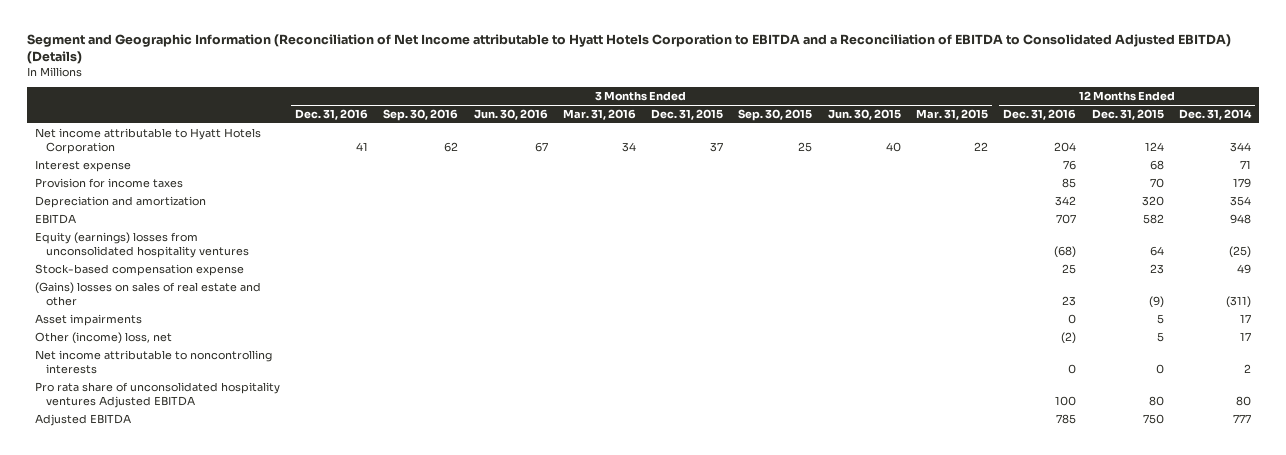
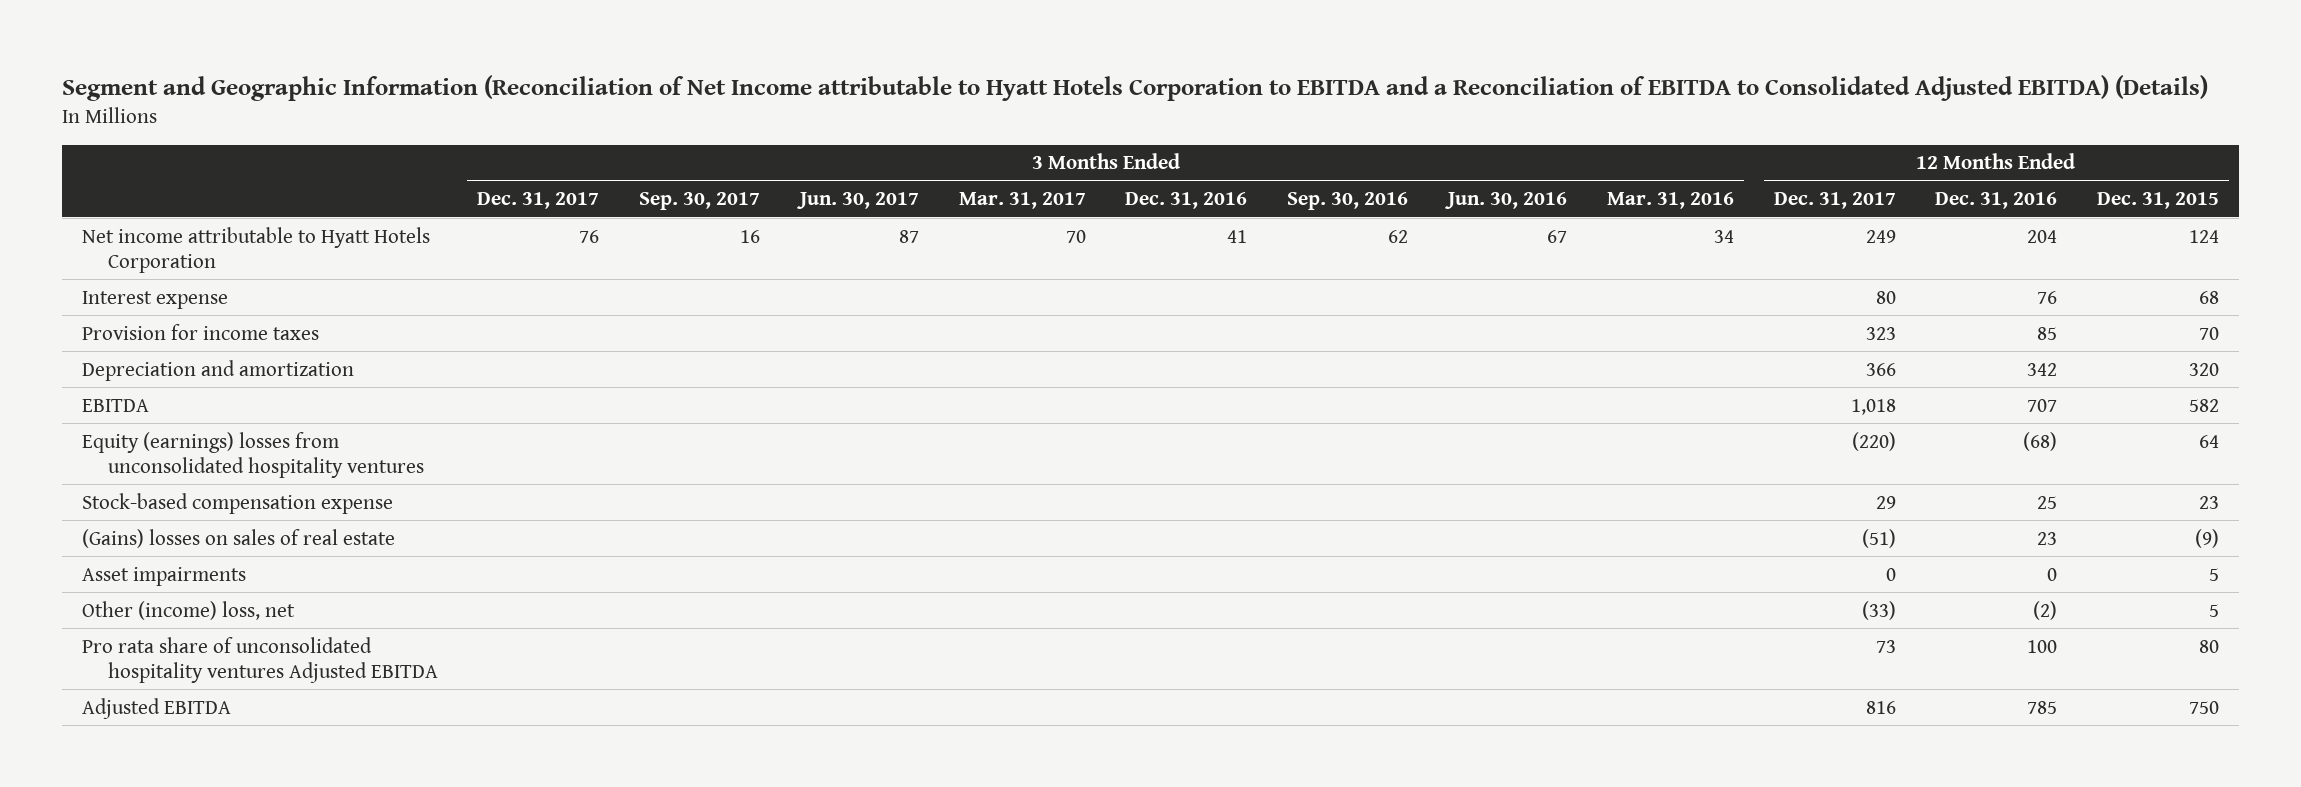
[651,108,724,120] Dec. 31, 2015 -> none
[738,108,813,121] Sep. 30, 2015 -> none
[827,108,901,120] Jun. 30, 2015 -> none
[916,108,989,120] Mar. 31, 2015 -> none
[1178,108,1252,120] Dec. 31, 2014 -> none
none -> [477,192,600,210] Dec. 31, 2017
none -> [639,192,761,211] Sep. 30, 2017
none -> [796,192,919,210] Jun. 30, 2017
none -> [958,192,1086,210] Mar. 31, 2017
none -> [1773,192,1896,210] Dec. 31, 2017
[34,281,261,306] (Gains) losses on sales of real estate and other -> [81,528,395,548] (Gains) losses on sales of real estate
[34,349,272,374] Net income attributable to noncontrolling interests -> none

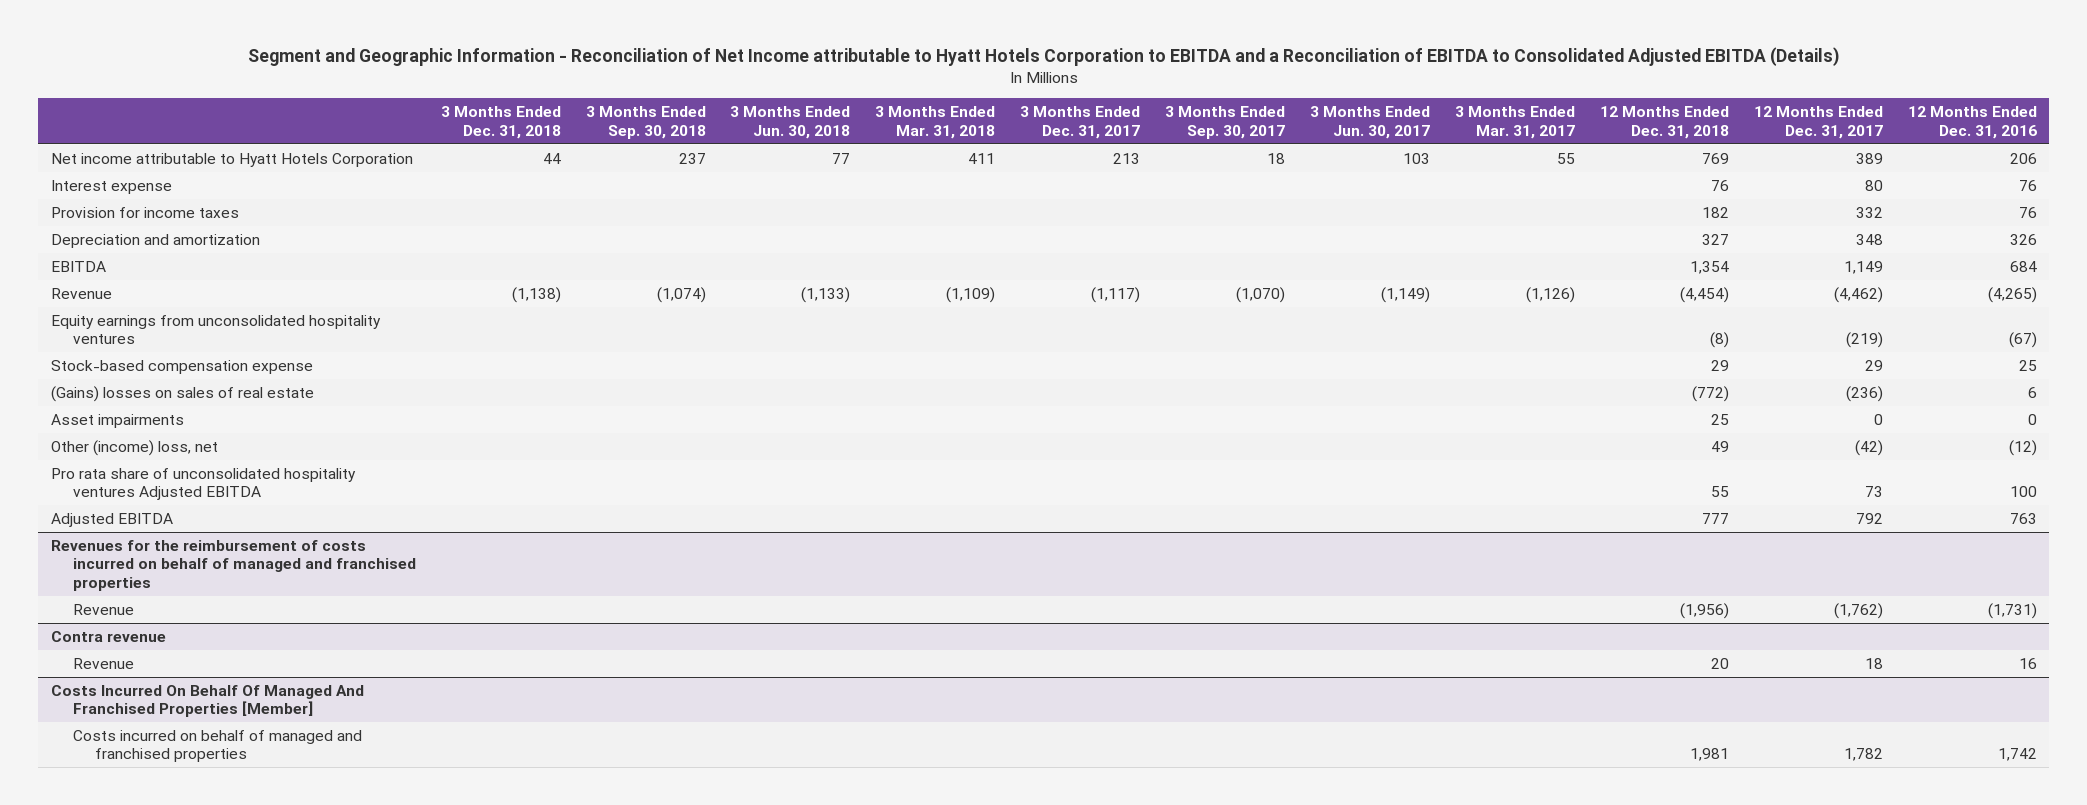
[61,74,2208,101] Segment and Geographic Information (Reconciliation of Net Income attributable to Hyatt Hotels Corporation to EBITDA and a Reconciliation of EBITDA to Consolidated Adjusted EBITDA) (Details) -> [247,47,1840,67] Segment and Geographic Information - Reconciliation of Net Income attributable to Hyatt Hotels Corporation to EBITDA and a Reconciliation of EBITDA to Consolidated Adjusted EBITDA (Details)
[1125,192,1248,210] Dec. 31, 2016 -> none
[1287,192,1409,211] Sep. 30, 2016 -> none
[1445,192,1568,210] Jun. 30, 2016 -> none
[1606,192,1734,210] Mar. 31, 2016 -> none
[2097,192,2220,210] Dec. 31, 2015 -> none
none -> [440,106,561,139] 3 Months Ended Dec. 31, 2018
none -> [585,106,706,139] 3 Months Ended Sep. 30, 2018
none -> [730,106,851,139] 3 Months Ended Jun. 30, 2018
none -> [875,106,996,139] 3 Months Ended Mar. 31, 2018
none -> [1599,106,1729,139] 12 Months Ended Dec. 31, 2018
[579,229,600,243] 76 -> [1113,152,1141,164] 213
[740,229,761,243] 16 -> [1267,152,1286,164] 18
[898,229,919,243] 87 -> [1403,152,1431,164] 103
[1065,229,1086,243] 70 -> [1556,152,1575,164] 55
[1865,229,1896,243] 249 -> [1855,152,1883,164] 389
[2027,229,2058,243] 204 -> [2009,152,2037,164] 206
[1865,326,1896,340] 323 -> [1855,206,1883,218] 332
[2037,326,2058,340] 85 -> [2018,206,2037,218] 76
[1865,362,1896,376] 366 -> [1855,233,1883,245] 348
[2027,362,2058,376] 342 -> [2009,233,2037,245] 326
[1850,398,1896,415] 1,018 -> [1843,260,1883,274] 1,149
[2027,398,2058,412] 707 -> [2009,260,2037,272] 684
none -> [50,287,112,299] Revenue
[81,431,424,478] Equity (earnings) losses from unconsolidated hospitality ventures -> [50,314,381,345] Equity earnings from unconsolidated hospitality ventures
[1851,431,1896,451] (220) -> [1845,332,1883,349] (219)
[2023,431,2058,451] (68) -> [2008,332,2037,349] (67)
[1861,528,1896,548] (51) -> [1845,385,1883,402] (236)
[2037,531,2058,545] 23 -> [2027,386,2037,398] 6
[1861,600,1896,620] (33) -> [1854,439,1883,456] (42)
[2033,600,2058,620] (2) -> [2008,439,2037,456] (12)
[1865,700,1896,714] 816 -> [1855,512,1883,524] 792
[2027,700,2058,714] 785 -> [2009,512,2037,524] 763
none -> [50,539,416,592] Revenues for the reimbursement of costs incurred on behalf of managed and franchised properties
none -> [72,603,134,615] Revenue
none -> [50,630,166,642] Contra revenue
none -> [72,657,134,669] Revenue
none -> [50,684,364,718] Costs Incurred On Behalf Of Managed And Franchised Properties [Member]
none -> [72,729,362,763] Costs incurred on behalf of managed and franchised properties

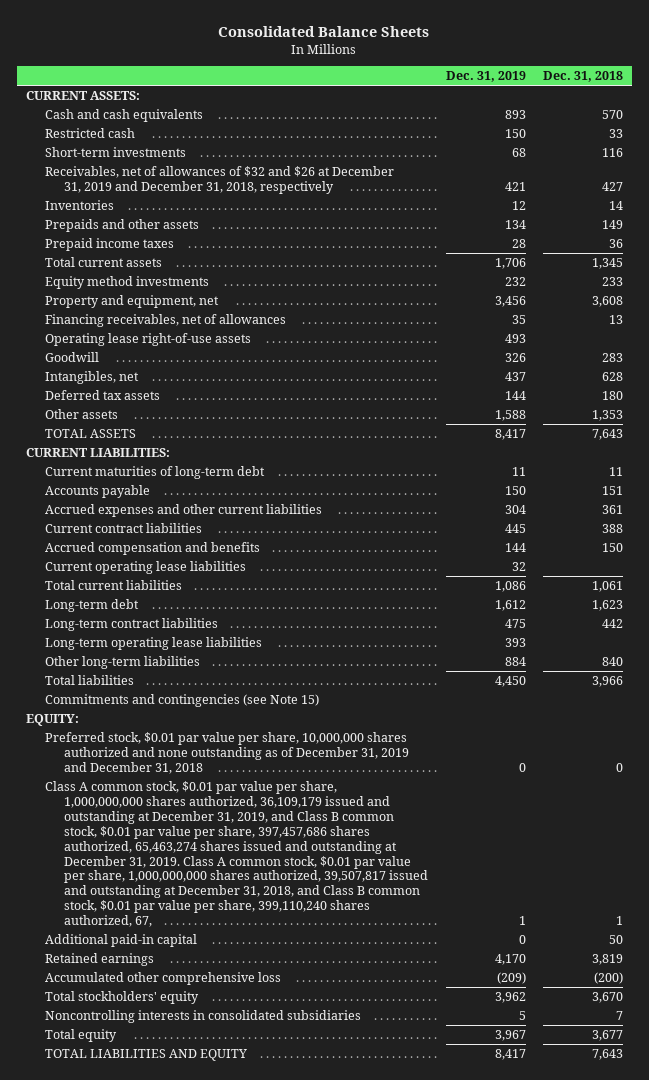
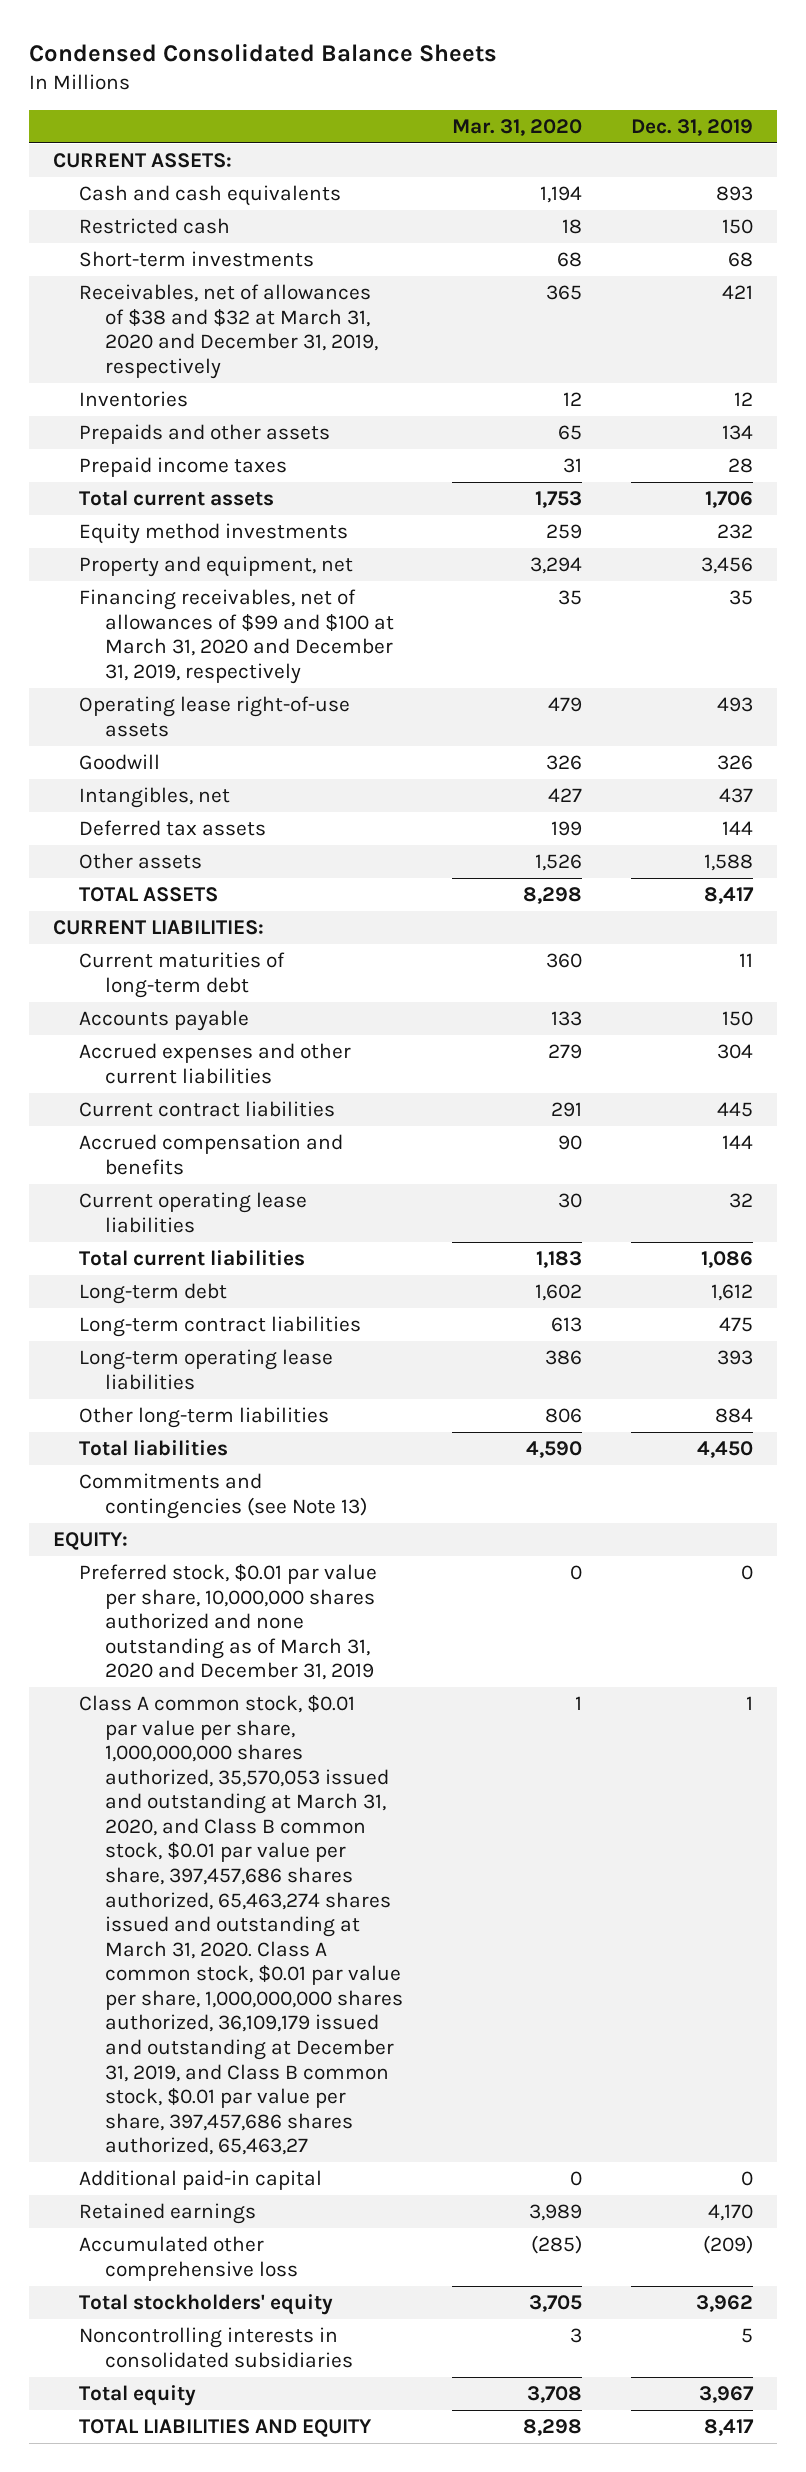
[218,25,430,37] Consolidated Balance Sheets -> [28,42,497,62] Condensed Consolidated Balance Sheets
[543,71,624,83] Dec. 31, 2018 -> none
none -> [451,118,582,136] Mar. 31, 2020
[44,166,394,195] Receivables, net of allowances of $32 and $26 at December 31, 2019 and December 31, 2018, respectively -> [79,284,378,379] Receivables, net of allowances of $38 and $32 at March 31, 2020 and December 31, 2019, respectively
[44,314,286,328] Financing receivables, net of allowances -> [79,589,394,684] Financing receivables, net of allowances of $99 and $100 at March 31, 2020 and December 31, 2019, respectively
[44,694,319,708] Commitments and contingencies (see Note 15) -> [79,1473,367,1519] Commitments and contingencies (see Note 13)
[44,732,410,774] Preferred stock, $0.01 par value per share, 10,000,000 shares authorized and none outstanding as of December 31, 2019 and December 31, 2018 -> [79,1564,378,1681] Preferred stock, $0.01 par value per share, 10,000,000 shares authorized and none outstanding as of March 31, 2020 and December 31, 2019
[44,781,429,928] Class A common stock, $0.01 par value per share, 1,000,000,000 shares authorized, 36,109,179 issued and outstanding at December 31, 2019, and Class B common stock, $0.01 par value per share, 397,457,686 shares authorized, 65,463,274 shares issued and outstanding at December 31, 2019. Class A common stock, $0.01 par value per share, 1,000,000,000 shares authorized, 39,507,817 issued and outstanding at December 31, 2018, and Class B common stock, $0.01 par value per share, 399,110,240 shares authorized, 67, -> [79,1695,403,2156] Class A common stock, $0.01 par value per share, 1,000,000,000 shares authorized, 35,570,053 issued and outstanding at March 31, 2020, and Class B common stock, $0.01 par value per share, 397,457,686 shares authorized, 65,463,274 shares issued and outstanding at March 31, 2020. Class A common stock, $0.01 par value per share, 1,000,000,000 shares authorized, 36,109,179 issued and outstanding at December 31, 2019, and Class B common stock, $0.01 par value per share, 397,457,686 shares authorized, 65,463,27

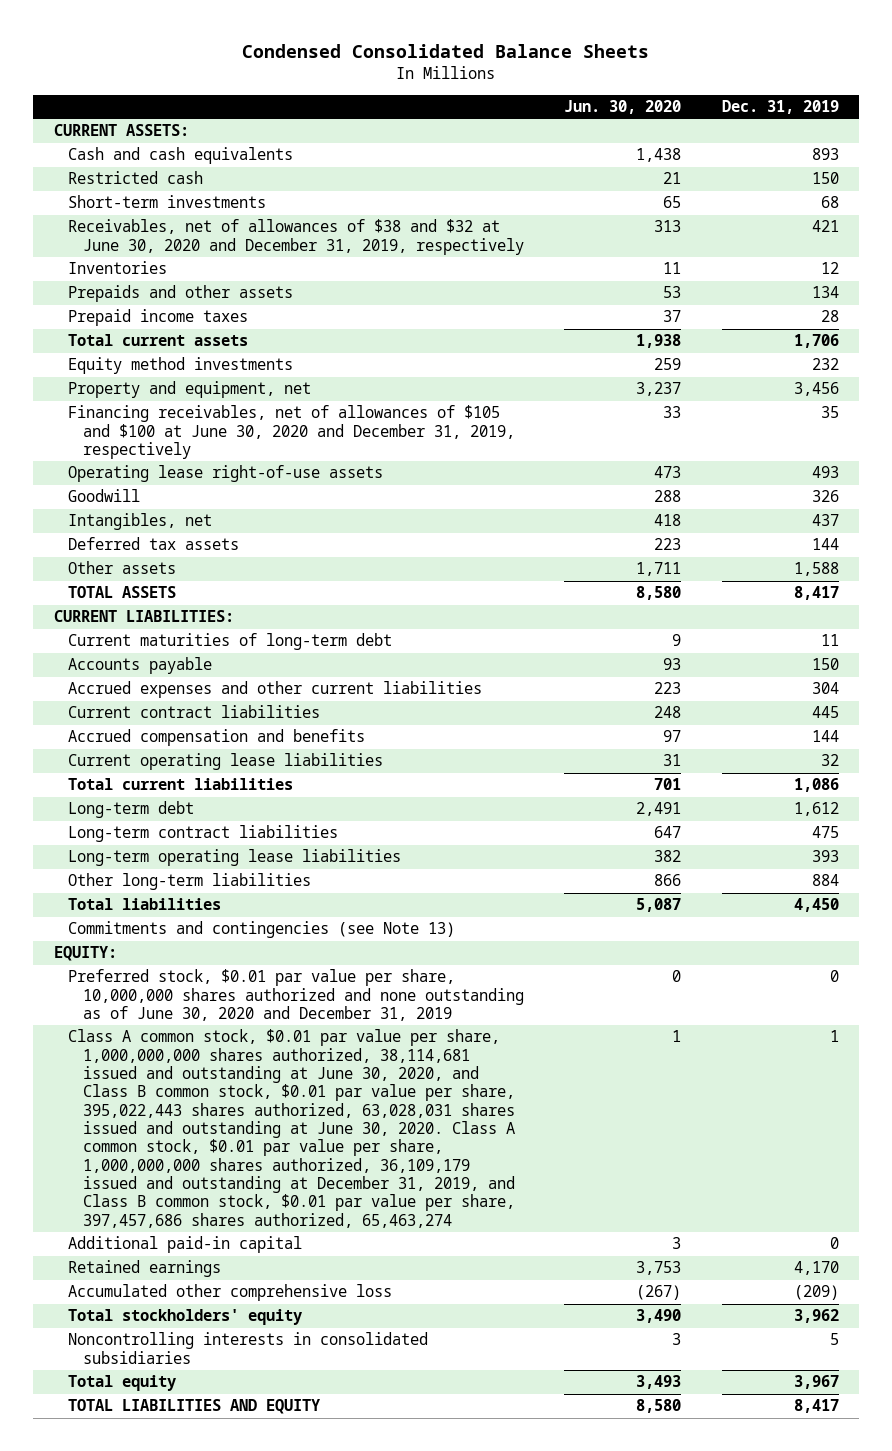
[451,118,582,136] Mar. 31, 2020 -> none
none -> [564,100,682,115] Jun. 30, 2020
[79,284,378,379] Receivables, net of allowances of $38 and $32 at March 31, 2020 and December 31, 2019, respectively -> [68,219,524,255] Receivables, net of allowances of $38 and $32 at June 30, 2020 and December 31, 2019, respectively
[79,589,394,684] Financing receivables, net of allowances of $99 and $100 at March 31, 2020 and December 31, 2019, respectively -> [68,405,515,460] Financing receivables, net of allowances of $105 and $100 at June 30, 2020 and December 31, 2019, respectively
[79,1564,378,1681] Preferred stock, $0.01 par value per share, 10,000,000 shares authorized and none outstanding as of March 31, 2020 and December 31, 2019 -> [68,969,524,1022] Preferred stock, $0.01 par value per share, 10,000,000 shares authorized and none outstanding as of June 30, 2020 and December 31, 2019
[79,1695,403,2156] Class A common stock, $0.01 par value per share, 1,000,000,000 shares authorized, 35,570,053 issued and outstanding at March 31, 2020, and Class B common stock, $0.01 par value per share, 397,457,686 shares authorized, 65,463,274 shares issued and outstanding at March 31, 2020. Class A common stock, $0.01 par value per share, 1,000,000,000 shares authorized, 36,109,179 issued and outstanding at December 31, 2019, and Class B common stock, $0.01 par value per share, 397,457,686 shares authorized, 65,463,27 -> [68,1029,515,1228] Class A common stock, $0.01 par value per share, 1,000,000,000 shares authorized, 38,114,681 issued and outstanding at June 30, 2020, and Class B common stock, $0.01 par value per share, 395,022,443 shares authorized, 63,028,031 shares issued and outstanding at June 30, 2020. Class A common stock, $0.01 par value per share, 1,000,000,000 shares authorized, 36,109,179 issued and outstanding at December 31, 2019, and Class B common stock, $0.01 par value per share, 397,457,686 shares authorized, 65,463,274

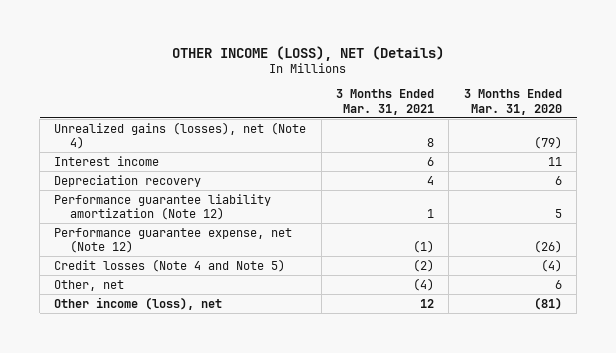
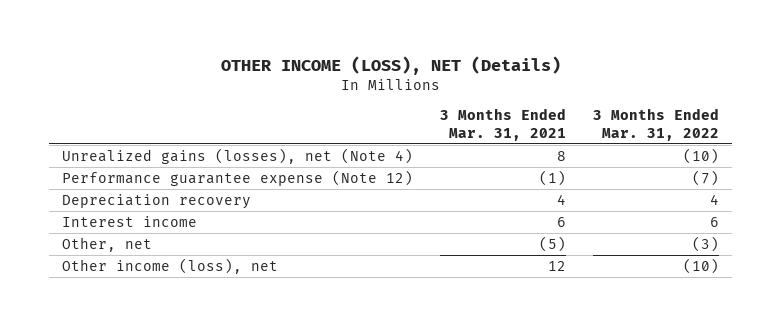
[463,89,562,115] 3 Months Ended Mar. 31, 2020 -> none
none -> [592,108,719,142] 3 Months Ended Mar. 31, 2022
none -> [62,169,414,186] Performance guarantee expense (Note 12)
[54,193,272,221] Performance guarantee liability amortization (Note 12) -> none
[54,227,293,254] Performance guarantee expense, net (Note 12) -> none
[54,258,286,272] Credit losses (Note 4 and Note 5) -> none
[54,155,160,166] Interest income -> [62,215,198,227] Interest income
[413,277,435,291] (4) -> [539,235,567,252] (5)

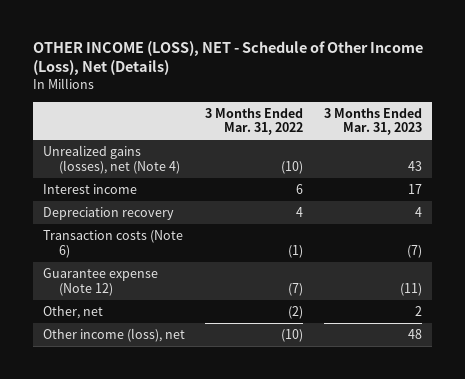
[220,56,561,76] OTHER INCOME (LOSS), NET (Details) -> [33,40,424,76] OTHER INCOME (LOSS), NET - Schedule of Other Income (Loss), Net (Details)
[440,108,567,142] 3 Months Ended Mar. 31, 2021 -> none
none -> [323,107,422,136] 3 Months Ended Mar. 31, 2023
[62,169,414,186] Performance guarantee expense (Note 12) -> none
[62,193,252,209] Depreciation recovery -> [43,207,175,221] Depreciation recovery
none -> [43,230,184,258] Transaction costs (Note 6)
none -> [43,268,159,296] Guarantee expense (Note 12)
[691,235,719,252] (3) -> [288,306,304,320] (2)

